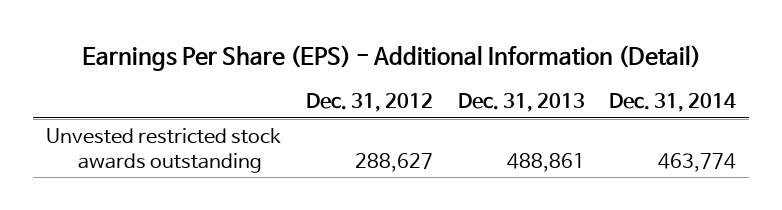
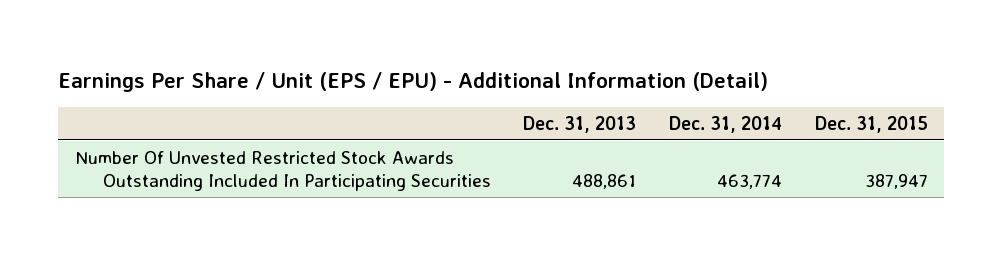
[82,45,702,72] Earnings Per Share (EPS) - Additional Information (Detail) -> [58,71,769,92] Earnings Per Share / Unit (EPS / EPU) - Additional Information (Detail)
[305,93,433,113] Dec. 31, 2012 -> none
none -> [814,115,928,133] Dec. 31, 2015
[45,128,281,173] Unvested restricted stock awards outstanding -> [74,151,491,191] Number Of Unvested Restricted Stock Awards Outstanding Included In Participating Securities

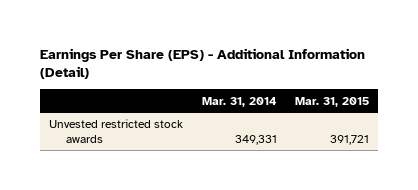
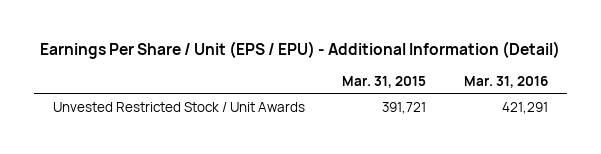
[40,47,366,80] Earnings Per Share (EPS) - Additional Information (Detail) -> [40,41,561,60] Earnings Per Share / Unit (EPS / EPU) - Additional Information (Detail)
[201,96,277,107] Mar. 31, 2014 -> none
none -> [463,76,548,89] Mar. 31, 2016
[49,119,184,143] Unvested restricted stock awards -> [52,102,305,113] Unvested Restricted Stock / Unit Awards

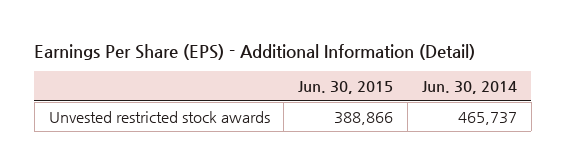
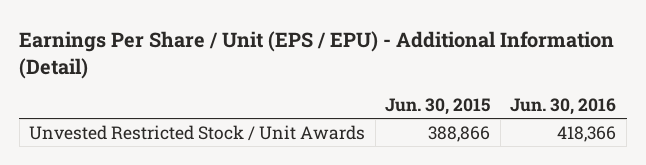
[34,43,476,60] Earnings Per Share (EPS) - Additional Information (Detail) -> [19,30,615,79] Earnings Per Share / Unit (EPS / EPU) - Additional Information (Detail)
[421,81,517,95] Jun. 30, 2014 -> none
none -> [510,98,617,116] Jun. 30, 2016
[48,110,270,123] Unvested restricted stock awards -> [29,124,366,141] Unvested Restricted Stock / Unit Awards

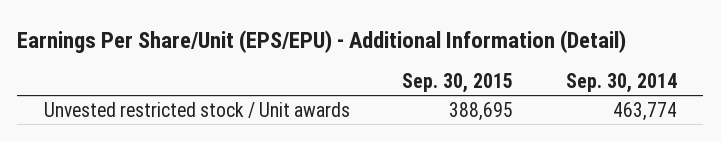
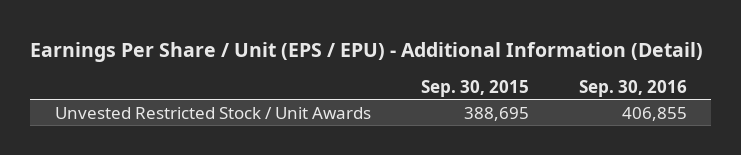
[17,29,627,53] Earnings Per Share/Unit (EPS/EPU) - Additional Information (Detail) -> [29,41,703,62] Earnings Per Share / Unit (EPS / EPU) - Additional Information (Detail)
[565,72,677,93] Sep. 30, 2014 -> none
none -> [578,79,687,97] Sep. 30, 2016
[43,101,350,118] Unvested restricted stock / Unit awards -> [54,106,371,119] Unvested Restricted Stock / Unit Awards

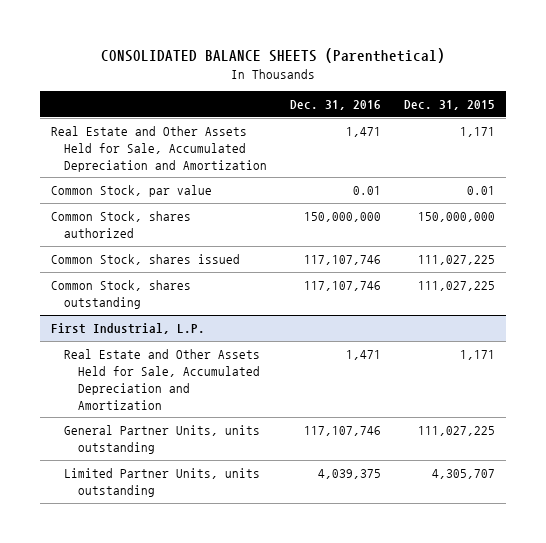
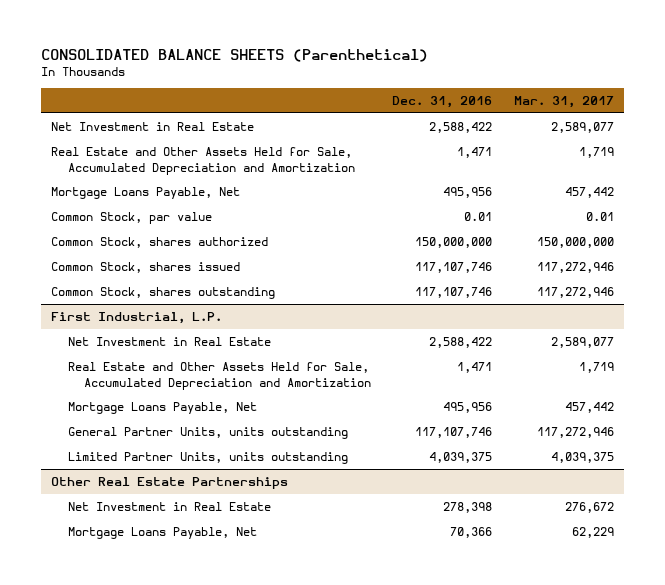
[403,100,495,111] Dec. 31, 2015 -> none
none -> [513,96,614,109] Mar. 31, 2017
none -> [51,122,255,132] Net Investment in Real Estate
none -> [51,187,241,200] Mortgage Loans Payable, Net
none -> [67,337,271,347] Net Investment in Real Estate
none -> [67,402,257,415] Mortgage Loans Payable, Net
none -> [51,477,289,490] Other Real Estate Partnerships
none -> [67,502,271,512] Net Investment in Real Estate
none -> [67,527,257,540] Mortgage Loans Payable, Net

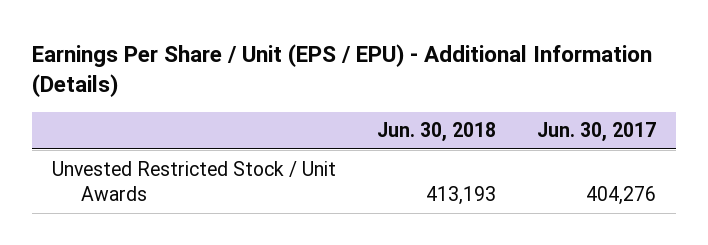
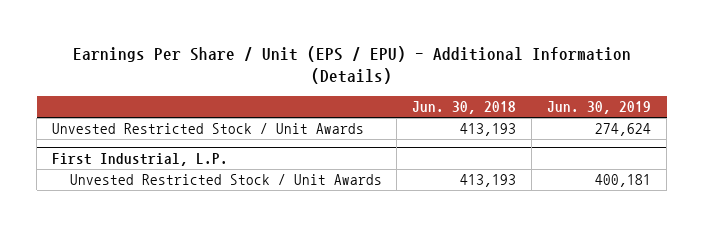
[536,122,656,143] Jun. 30, 2017 -> none
none -> [547,101,652,115] Jun. 30, 2019
none -> [52,152,229,166] First Industrial, L.P.
none -> [69,174,382,186] Unvested Restricted Stock / Unit Awards

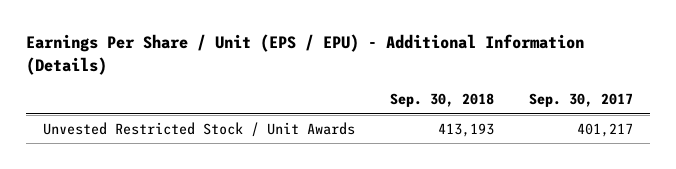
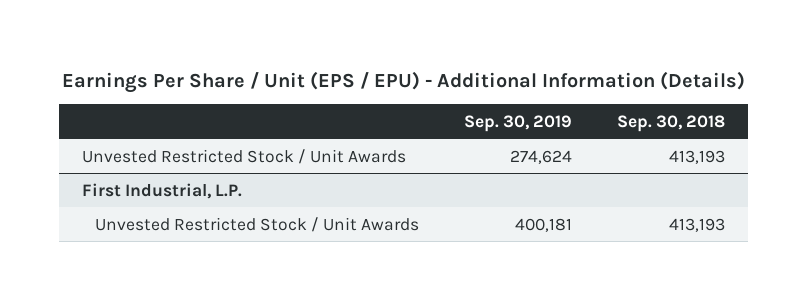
[528,93,633,108] Sep. 30, 2017 -> none
none -> [464,114,573,132] Sep. 30, 2019
none -> [81,182,242,199] First Industrial, L.P.
none -> [94,216,419,232] Unvested Restricted Stock / Unit Awards

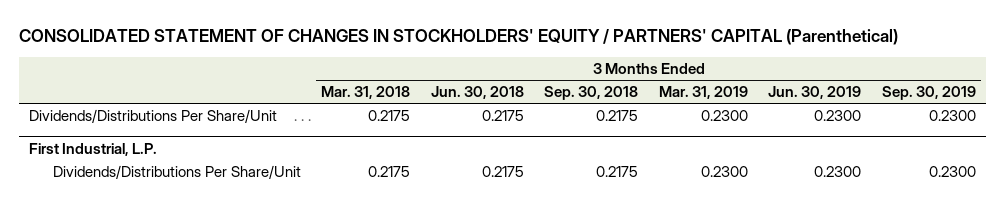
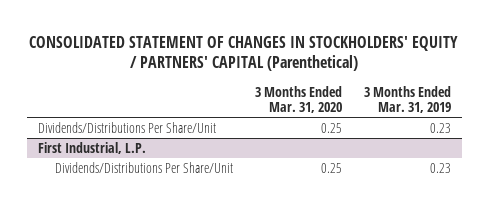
[321,86,411,100] Mar. 31, 2018 -> none
[430,86,524,100] Jun. 30, 2018 -> none
[544,86,639,101] Sep. 30, 2018 -> none
[768,86,862,100] Jun. 30, 2019 -> none
[881,86,976,101] Sep. 30, 2019 -> none
none -> [255,85,343,114] 3 Months Ended Mar. 31, 2020
[700,110,748,122] 0.2300 -> [430,122,452,133] 0.23
[700,166,748,178] 0.2300 -> [430,162,452,173] 0.23

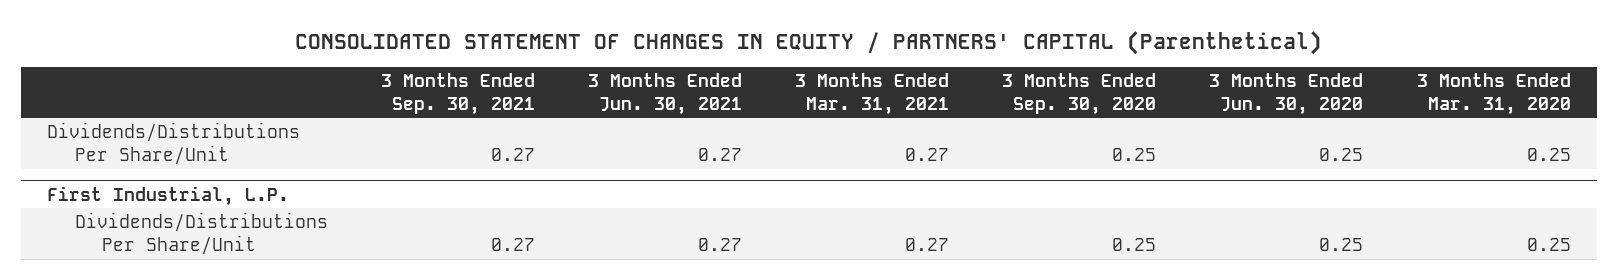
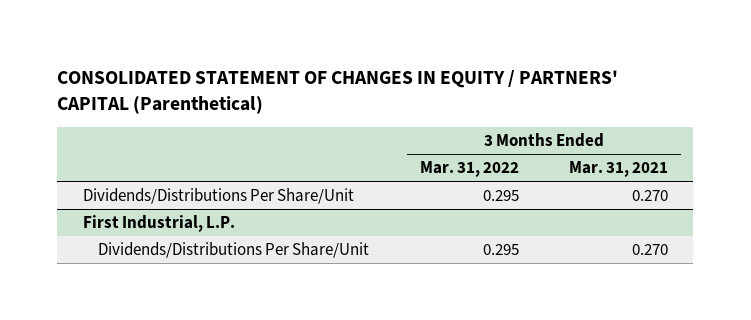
[380,72,535,115] 3 Months Ended Sep. 30, 2021 -> none
[588,72,743,115] 3 Months Ended Jun. 30, 2021 -> none
[1002,72,1157,115] 3 Months Ended Sep. 30, 2020 -> none
[1209,72,1364,115] 3 Months Ended Jun. 30, 2020 -> none
[1416,72,1571,115] 3 Months Ended Mar. 31, 2020 -> none
none -> [419,161,519,178] Mar. 31, 2022
[905,148,950,162] 0.27 -> [632,190,669,202] 0.270
[905,238,950,252] 0.27 -> [632,244,669,256] 0.270

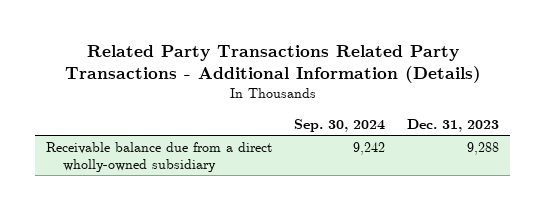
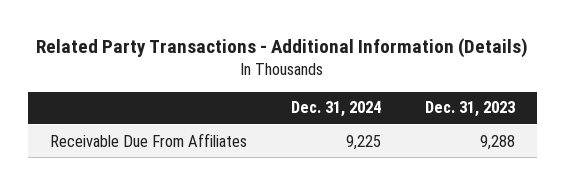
[64,45,481,84] Related Party Transactions Related Party Transactions - Additional Information (Details) -> [36,38,529,59] Related Party Transactions - Additional Information (Details)
[294,118,386,132] Sep. 30, 2024 -> none
none -> [290,101,381,118] Dec. 31, 2024
[46,142,273,172] Receivable balance due from a direct wholly-owned subsidiary -> [49,132,247,147] Receivable Due From Affiliates

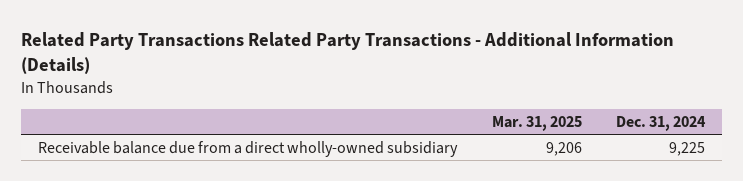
[36,38,529,59] Related Party Transactions - Additional Information (Details) -> [21,32,675,75] Related Party Transactions Related Party Transactions - Additional Information (Details)
[424,101,515,118] Dec. 31, 2023 -> none
none -> [491,116,582,132] Mar. 31, 2025
[49,132,247,147] Receivable Due From Affiliates -> [38,140,459,157] Receivable balance due from a direct wholly-owned subsidiary

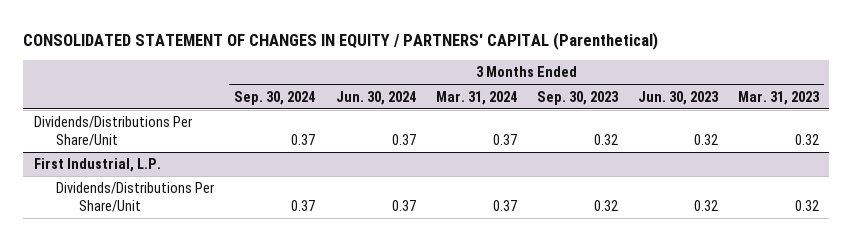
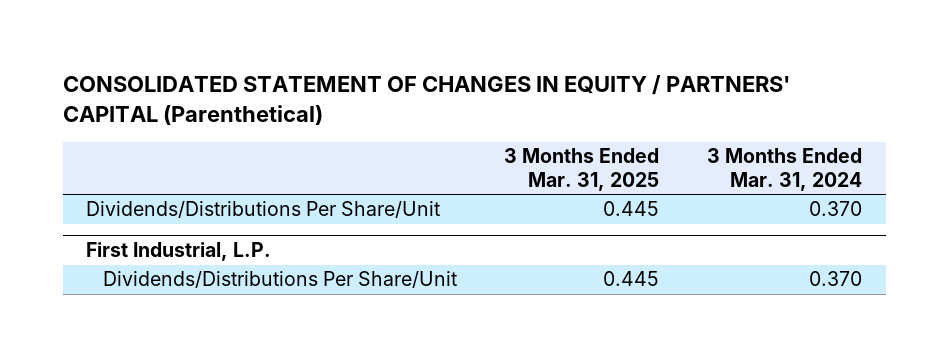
[234,90,316,105] Sep. 30, 2024 -> none
[335,90,416,105] Jun. 30, 2024 -> none
[537,90,620,105] Sep. 30, 2023 -> none
[638,90,720,105] Jun. 30, 2023 -> none
[738,90,821,105] Mar. 31, 2023 -> none
none -> [504,148,660,191] 3 Months Ended Mar. 31, 2025
[492,134,517,146] 0.37 -> [808,201,862,217] 0.370
[492,200,517,212] 0.37 -> [808,271,862,287] 0.370

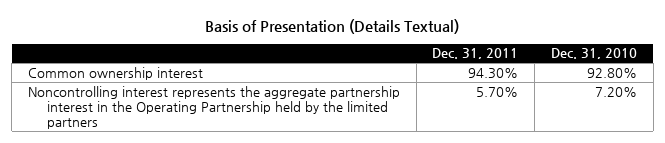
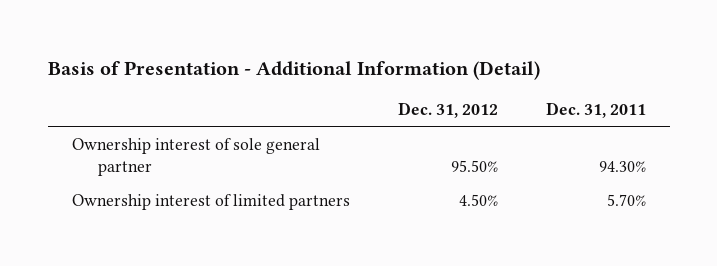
[205,19,460,35] Basis of Presentation (Details Textual) -> [47,60,540,80] Basis of Presentation - Additional Information (Detail)
[550,48,637,60] Dec. 31, 2010 -> none
none -> [397,101,498,118] Dec. 31, 2012
[28,66,204,80] Common ownership interest -> [71,137,320,176] Ownership interest of sole general partner
[28,85,401,130] Noncontrolling interest represents the aggregate partnership interest in the Operating Partnership held by the limited partners -> [71,193,350,210] Ownership interest of limited partners

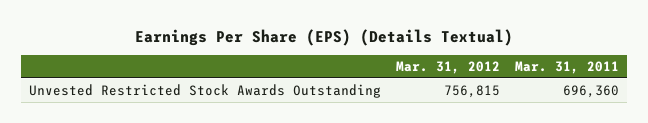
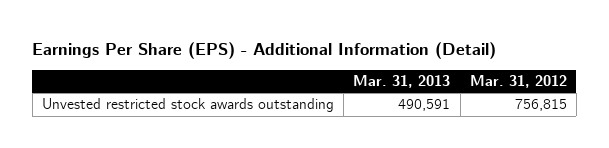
[134,28,513,46] Earnings Per Share (EPS) (Details Textual) -> [32,41,497,59] Earnings Per Share (EPS) - Additional Information (Detail)
[515,61,620,75] Mar. 31, 2011 -> none
none -> [353,75,451,89] Mar. 31, 2013
[28,84,381,99] Unvested Restricted Stock Awards Outstanding -> [41,98,334,113] Unvested restricted stock awards outstanding

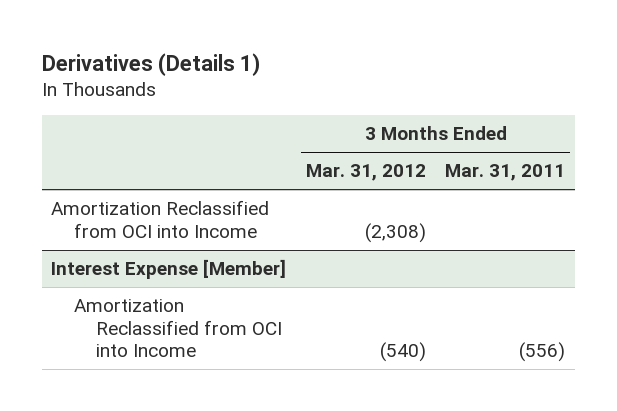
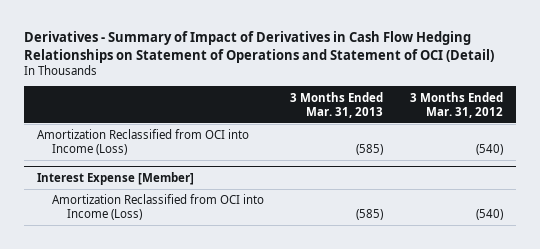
[41,52,260,76] Derivatives (Details 1) -> [24,30,495,63] Derivatives - Summary of Impact of Derivatives in Cash Flow Hedging Relationships on Statement of Operations and Statement of OCI (Detail)
[445,164,566,182] Mar. 31, 2011 -> none
none -> [290,91,384,118] 3 Months Ended Mar. 31, 2013
[51,200,270,238] Amortization Reclassified from OCI into Income -> [37,129,250,156] Amortization Reclassified from OCI into Income (Loss)
[364,222,426,243] (2,308) -> [475,144,503,156] (540)
[73,299,282,358] Amortization Reclassified from OCI into Income -> [51,194,264,221] Amortization Reclassified from OCI into Income (Loss)

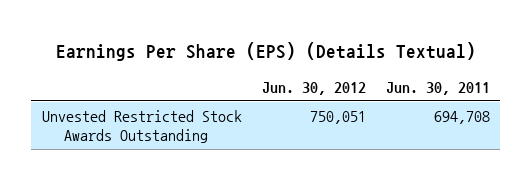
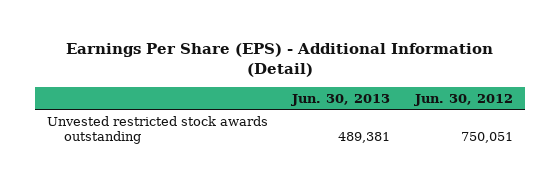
[55,41,476,61] Earnings Per Share (EPS) (Details Textual) -> [65,43,493,78] Earnings Per Share (EPS) - Additional Information (Detail)
[386,82,491,96] Jun. 30, 2011 -> none
none -> [291,93,391,106] Jun. 30, 2013
[41,110,242,144] Unvested Restricted Stock Awards Outstanding -> [46,115,268,145] Unvested restricted stock awards outstanding

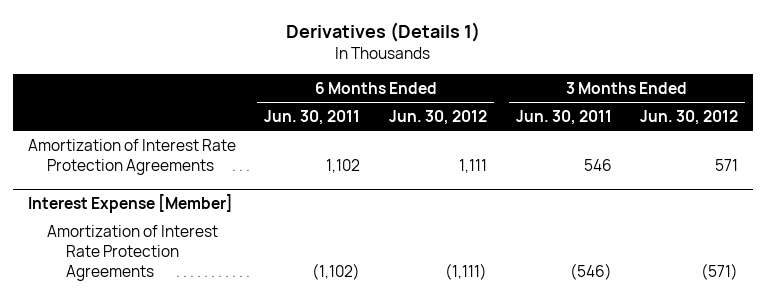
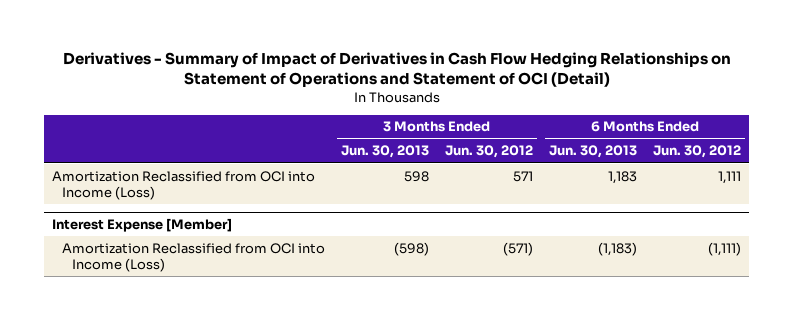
[286,21,481,42] Derivatives (Details 1) -> [62,52,731,88] Derivatives - Summary of Impact of Derivatives in Cash Flow Hedging Relationships on Statement of Operations and Statement of OCI (Detail)
[264,109,361,125] Jun. 30, 2011 -> none
[515,109,612,125] Jun. 30, 2011 -> none
none -> [341,145,430,159] Jun. 30, 2013
none -> [549,145,638,159] Jun. 30, 2013
[27,138,236,175] Amortization of Interest Rate Protection Agreements -> [52,170,316,200] Amortization Reclassified from OCI into Income (Loss)
[46,224,218,281] Amortization of Interest Rate Protection Agreements -> [62,242,326,272] Amortization Reclassified from OCI into Income (Loss)

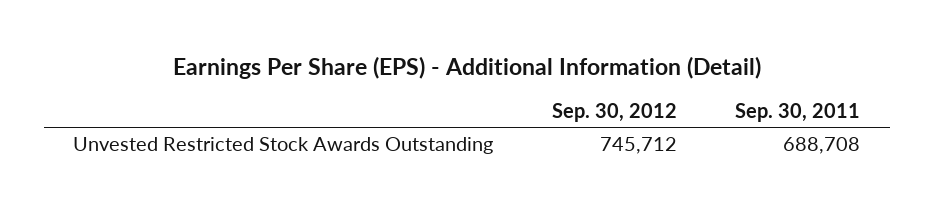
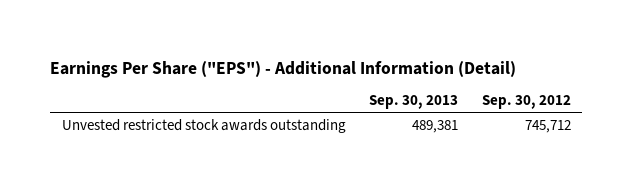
[172,55,761,79] Earnings Per Share (EPS) - Additional Information (Detail) -> [50,60,517,78] Earnings Per Share ("EPS") - Additional Information (Detail)
[735,102,861,122] Sep. 30, 2011 -> none
none -> [369,95,459,110] Sep. 30, 2013
[73,137,494,155] Unvested Restricted Stock Awards Outstanding -> [62,118,347,133] Unvested restricted stock awards outstanding

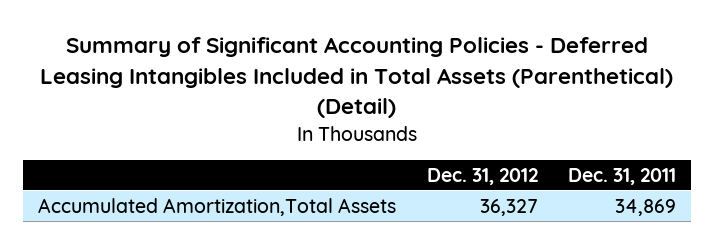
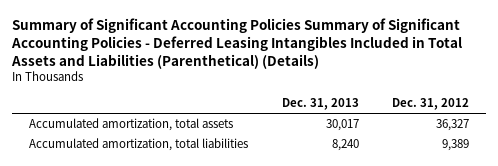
[40,37,674,119] Summary of Significant Accounting Policies - Deferred Leasing Intangibles Included in Total Assets (Parenthetical) (Detail) -> [10,17,462,69] Summary of Significant Accounting Policies Summary of Significant Accounting Policies - Deferred Leasing Intangibles Included in Total Assets and Liabilities (Parenthetical) (Details)
[568,167,677,185] Dec. 31, 2011 -> none
none -> [281,98,359,111] Dec. 31, 2013
[38,197,397,216] Accumulated Amortization,Total Assets -> [28,118,233,132] Accumulated amortization, total assets
none -> [28,138,248,152] Accumulated amortization, total liabilities

